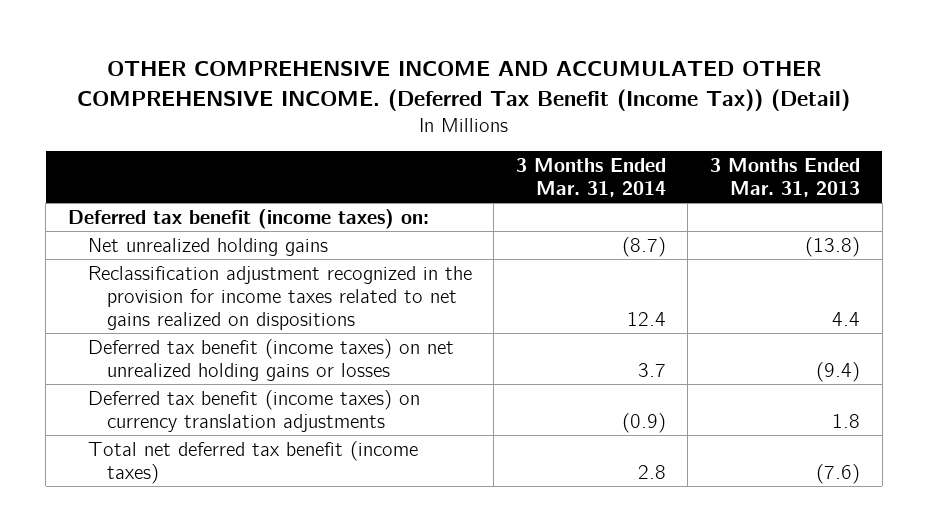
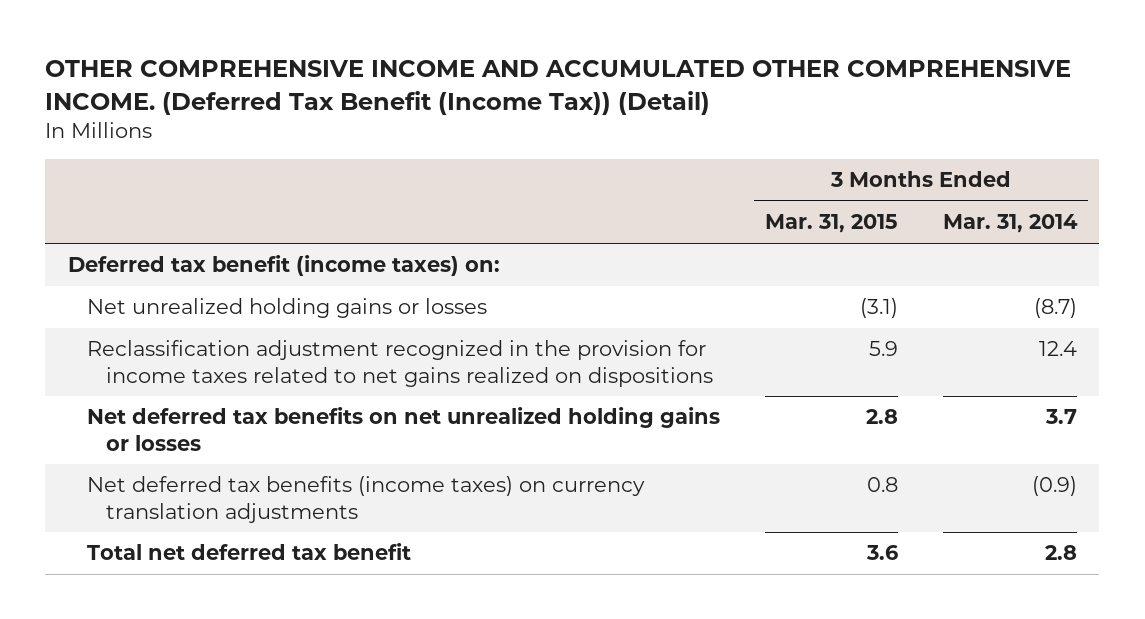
[710,157,861,197] 3 Months Ended Mar. 31, 2013 -> none
none -> [764,214,898,234] Mar. 31, 2015
[87,237,328,256] Net unrealized holding gains -> [86,298,487,319] Net unrealized holding gains or losses
[87,338,454,381] Deferred tax benefit (income taxes) on net unrealized holding gains or losses -> [86,407,720,451] Net deferred tax benefits on net unrealized holding gains or losses
[87,389,420,432] Deferred tax benefit (income taxes) on currency translation adjustments -> [86,476,645,523] Net deferred tax benefits (income taxes) on currency translation adjustments
[87,440,418,484] Total net deferred tax benefit (income taxes) -> [86,543,411,561] Total net deferred tax benefit

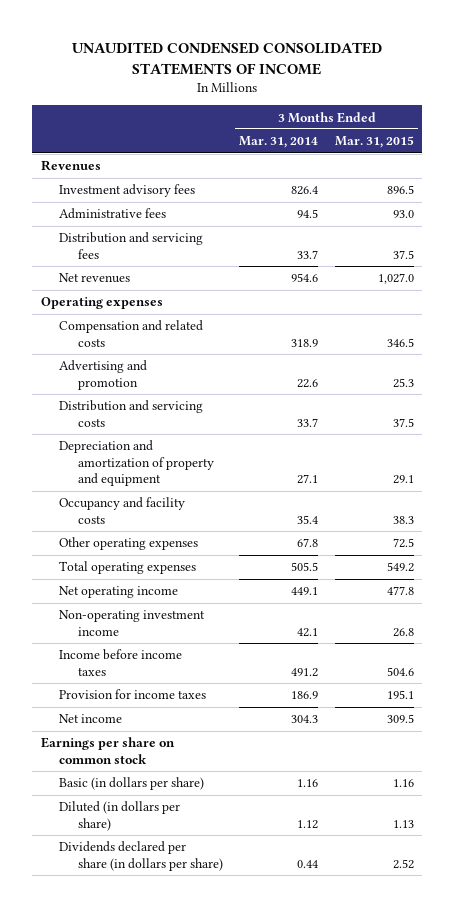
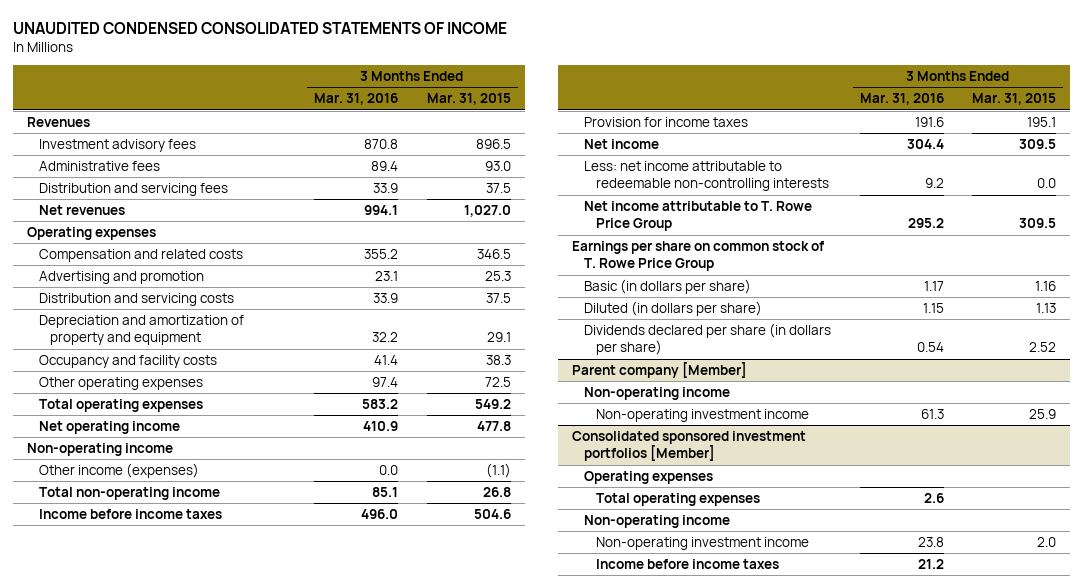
[239,136,319,149] Mar. 31, 2014 -> none
none -> [314,93,399,106] Mar. 31, 2016
none -> [27,443,174,457] Non-operating income
none -> [38,463,199,479] Other income (expenses)
[59,610,206,636] Non-operating investment income -> [38,487,220,501] Total non-operating income
none -> [584,161,829,192] Less: net income attributable to redeemable non-controlling interests
none -> [584,201,813,232] Net income attributable to T. Rowe Price Group
[40,737,175,764] Earnings per share on common stock -> [572,241,825,272] Earnings per share on common stock of T. Rowe Price Group
none -> [572,362,748,379] Parent company [Member]
none -> [584,387,731,401] Non-operating income
none -> [595,409,809,423] Non-operating investment income
none -> [572,431,807,462] Consolidated sponsored investment portfolios [Member]
none -> [584,471,714,485] Operating expenses
none -> [595,493,760,507] Total operating expenses
none -> [584,515,731,529] Non-operating income
none -> [595,537,809,551] Non-operating investment income
none -> [595,559,779,570] Income before income taxes

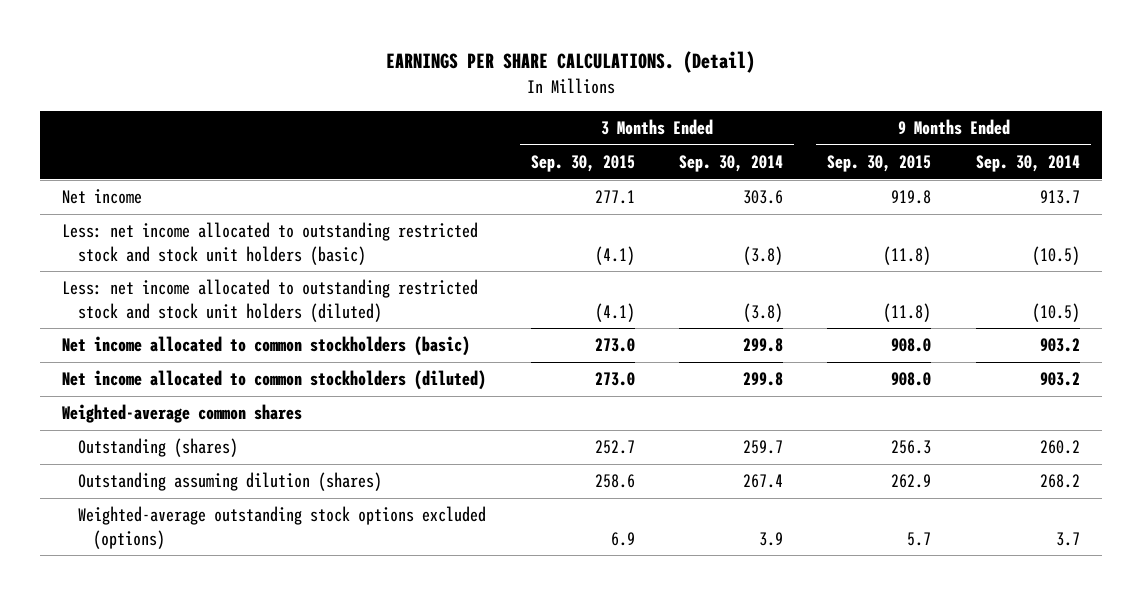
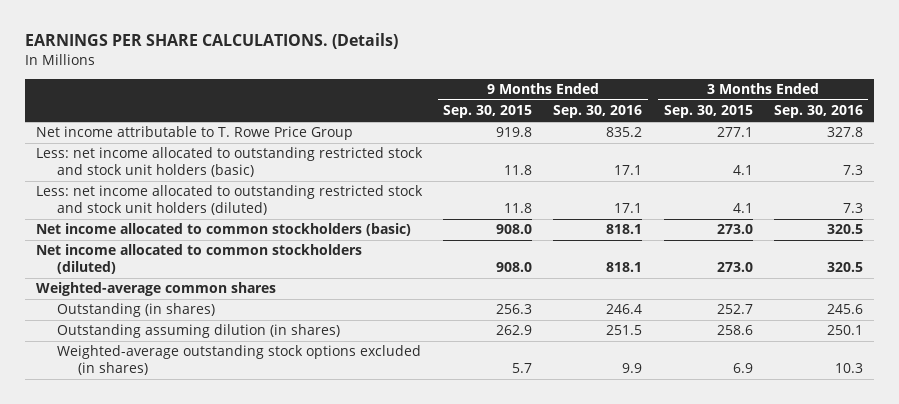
[386,51,756,74] EARNINGS PER SHARE CALCULATIONS. (Detail) -> [25,33,399,50] EARNINGS PER SHARE CALCULATIONS. (Details)
[679,155,784,173] Sep. 30, 2014 -> none
[975,155,1080,173] Sep. 30, 2014 -> none
none -> [553,105,643,119] Sep. 30, 2016
none -> [774,105,864,119] Sep. 30, 2016
[62,189,143,205] Net income -> [35,126,353,141] Net income attributable to T. Rowe Price Group
[594,245,635,265] (4.1) -> [732,165,753,176] 4.1
[883,245,932,265] (11.8) -> [504,165,533,176] 11.8
[594,302,635,322] (4.1) -> [732,203,753,214] 4.1
[883,302,932,322] (11.8) -> [504,203,533,214] 11.8
[77,438,238,458] Outstanding (shares) -> [56,303,215,318] Outstanding (in shares)
[77,472,382,492] Outstanding assuming dilution (shares) -> [56,324,340,339] Outstanding assuming dilution (in shares)
[77,506,486,549] Weighted-average outstanding stock options excluded (options) -> [56,345,421,376] Weighted-average outstanding stock options excluded (in shares)

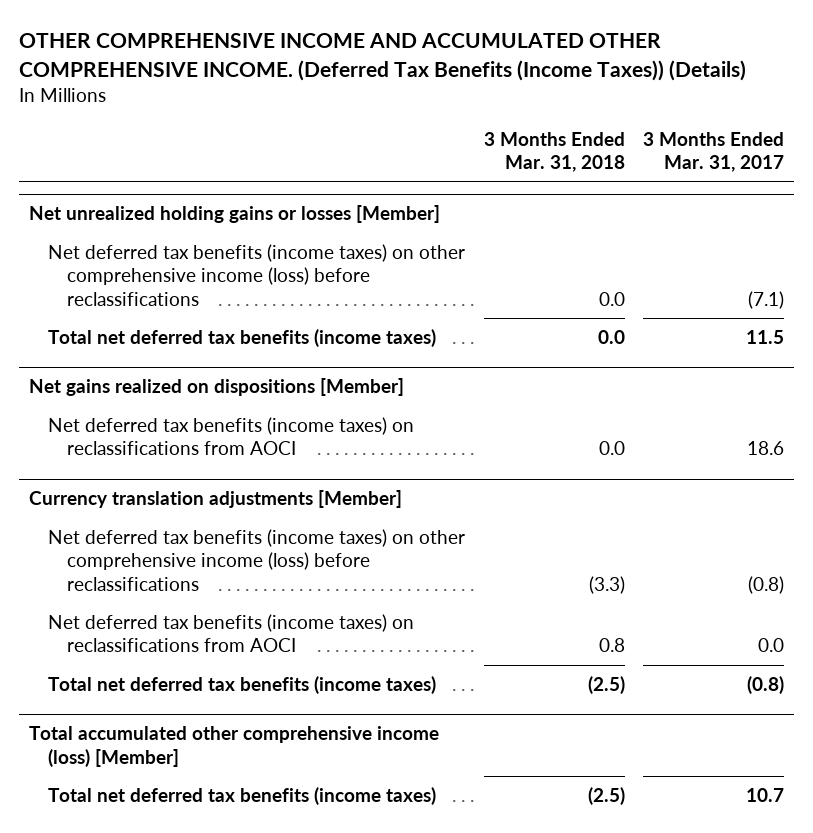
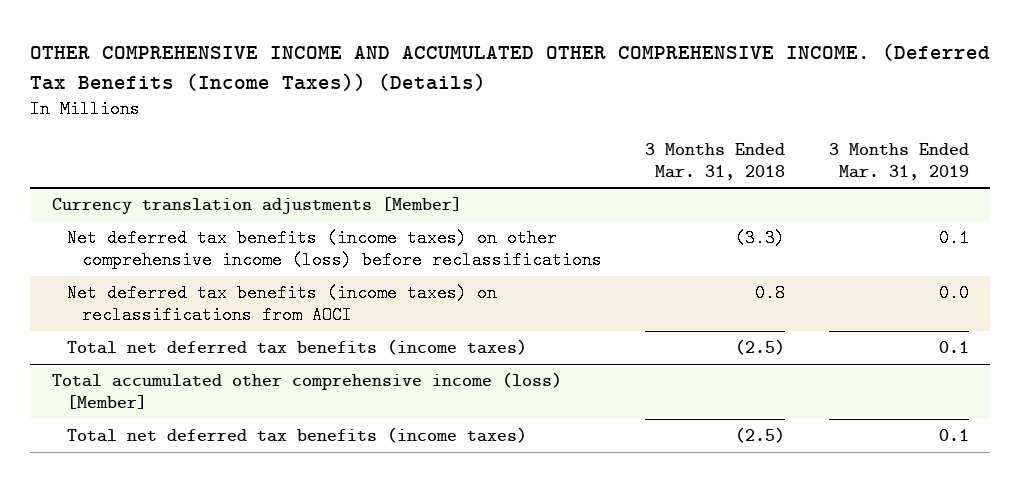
[643,131,785,173] 3 Months Ended Mar. 31, 2017 -> none
none -> [828,142,969,180] 3 Months Ended Mar. 31, 2019
[28,205,440,224] Net unrealized holding gains or losses [Member] -> none
[47,243,465,306] Net deferred tax benefits (income taxes) on other comprehensive income (loss) before reclassifications -> none
[47,328,436,347] Total net deferred tax benefits (income taxes) -> none
[28,378,404,397] Net gains realized on dispositions [Member] -> none
[47,416,414,456] Net deferred tax benefits (income taxes) on reclassifications from AOCI -> none

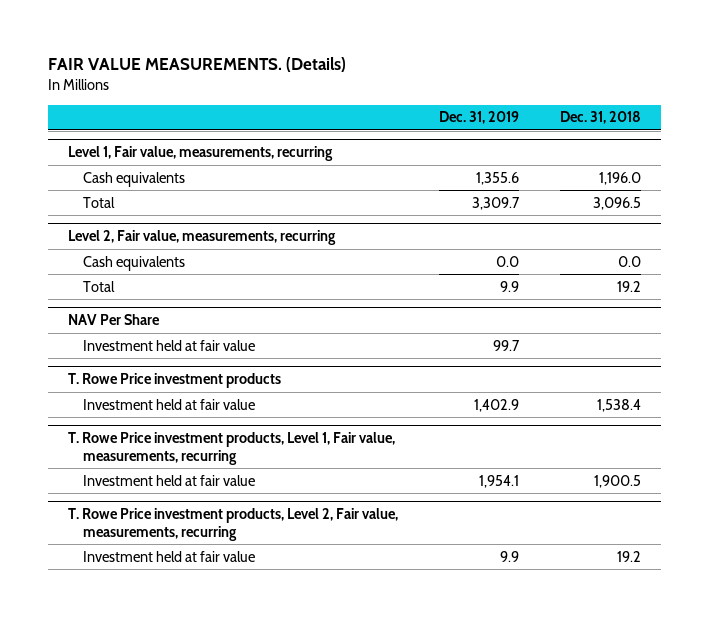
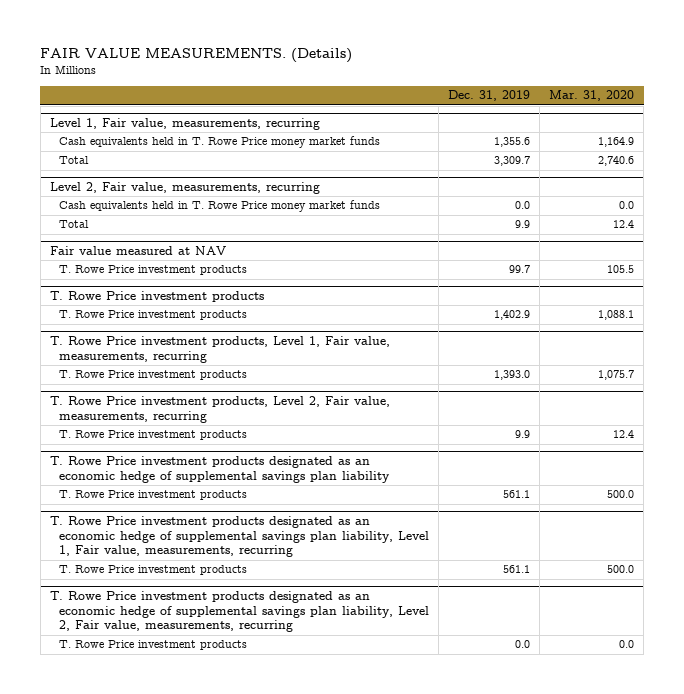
[559,111,641,125] Dec. 31, 2018 -> none
none -> [549,90,635,102] Mar. 31, 2020
[82,171,185,187] Cash equivalents -> [59,136,381,149] Cash equivalents held in T. Rowe Price money market funds
[82,255,185,271] Cash equivalents -> [59,200,381,213] Cash equivalents held in T. Rowe Price money market funds
[68,314,161,326] NAV Per Share -> [49,245,226,255] Fair value measured at NAV
[82,339,255,351] Investment held at fair value -> [59,265,248,276] T. Rowe Price investment products
[82,398,255,410] Investment held at fair value -> [59,310,248,321] T. Rowe Price investment products
[82,474,255,486] Investment held at fair value -> none
none -> [59,370,248,381] T. Rowe Price investment products
[82,550,255,562] Investment held at fair value -> [59,430,248,441] T. Rowe Price investment products
none -> [49,455,391,483] T. Rowe Price investment products designated as an economic hedge of supplemental savings plan liability
none -> [59,490,248,501] T. Rowe Price investment products
none -> [49,515,430,558] T. Rowe Price investment products designated as an economic hedge of supplemental savings plan liability, Level 1, Fair value, measurements, recurring
none -> [59,565,248,576] T. Rowe Price investment products
none -> [49,590,430,633] T. Rowe Price investment products designated as an economic hedge of supplemental savings plan liability, Level 2, Fair value, measurements, recurring
none -> [59,640,248,651] T. Rowe Price investment products

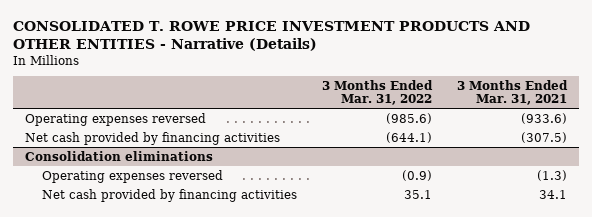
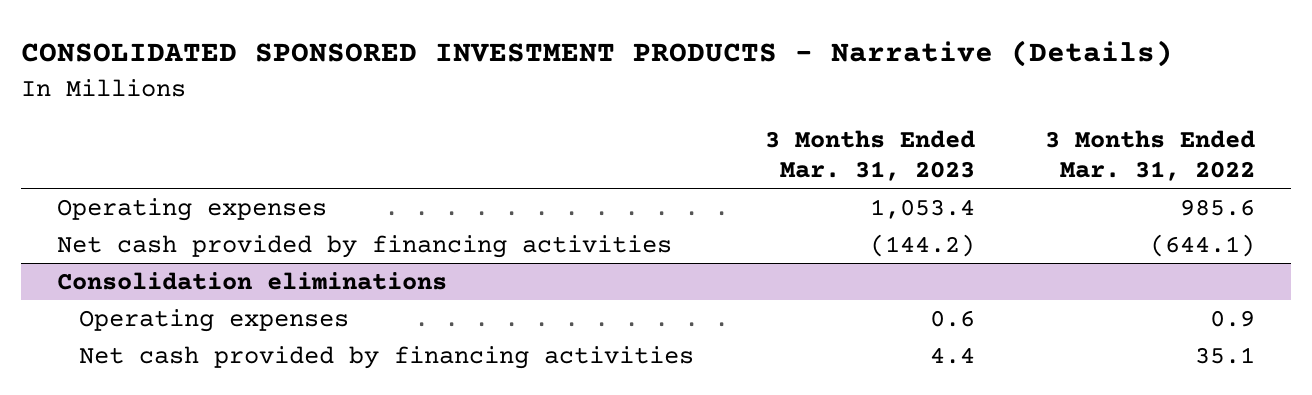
[13,21,531,51] CONSOLIDATED T. ROWE PRICE INVESTMENT PRODUCTS AND OTHER ENTITIES - Narrative (Details) -> [21,40,1174,68] CONSOLIDATED SPONSORED INVESTMENT PRODUCTS - Narrative (Details)
[456,79,568,106] 3 Months Ended Mar. 31, 2021 -> none
none -> [764,130,975,182] 3 Months Ended Mar. 31, 2023
[25,112,207,126] Operating expenses reversed -> [56,198,327,222] Operating expenses
[385,112,432,124] (985.6) -> [1180,199,1256,217] 985.6
[42,169,224,183] Operating expenses reversed -> [79,309,350,333] Operating expenses
[401,169,432,181] (0.9) -> [1210,310,1256,328] 0.9

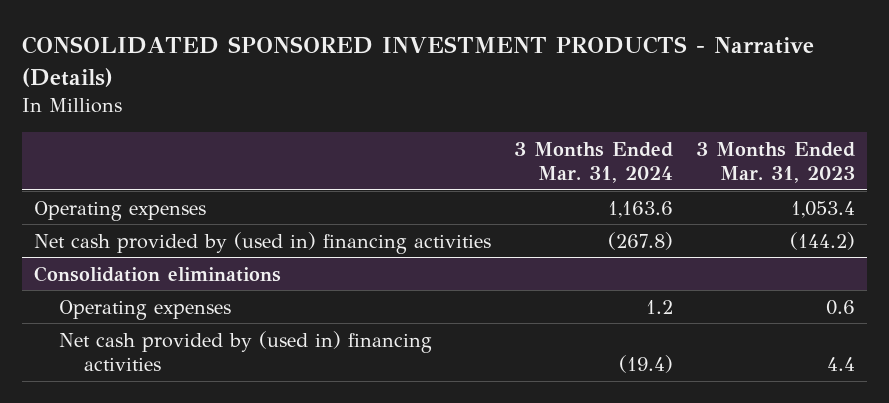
[1045,130,1256,182] 3 Months Ended Mar. 31, 2022 -> none
none -> [513,141,673,183] 3 Months Ended Mar. 31, 2024
[56,235,672,259] Net cash provided by financing activities -> [33,231,491,254] Net cash provided by (used in) financing activities
[79,346,695,370] Net cash provided by financing activities -> [59,330,433,371] Net cash provided by (used in) financing activities

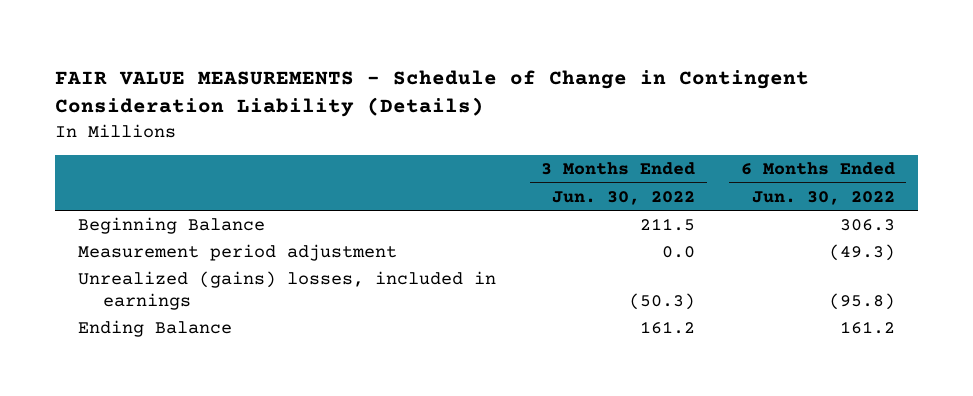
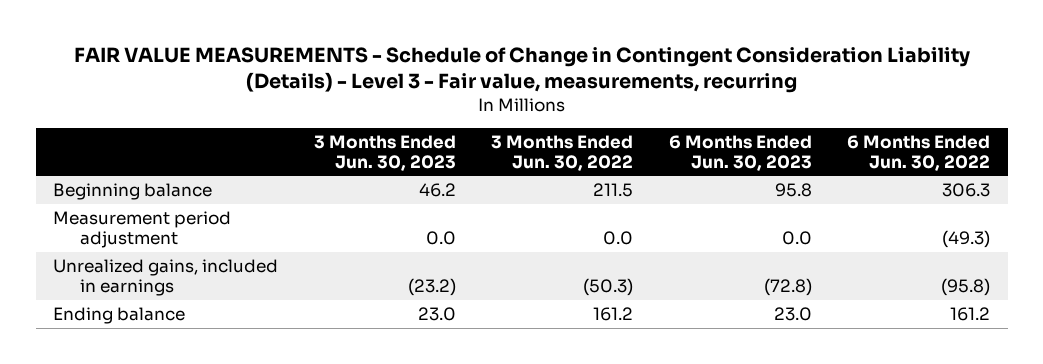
[55,69,810,118] FAIR VALUE MEASUREMENTS - Schedule of Change in Contingent Consideration Liability (Details) -> [73,46,970,94] FAIR VALUE MEASUREMENTS - Schedule of Change in Contingent Consideration Liability (Details) - Level 3 - Fair value, measurements, recurring
none -> [313,134,456,171] 3 Months Ended Jun. 30, 2023
none -> [668,134,812,171] 6 Months Ended Jun. 30, 2023
[77,217,265,235] Beginning Balance -> [53,183,213,201] Beginning balance
[77,271,496,311] Unrealized (gains) losses, included in earnings -> [53,259,279,296] Unrealized gains, included in earnings
[77,320,232,338] Ending Balance -> [53,307,186,325] Ending balance

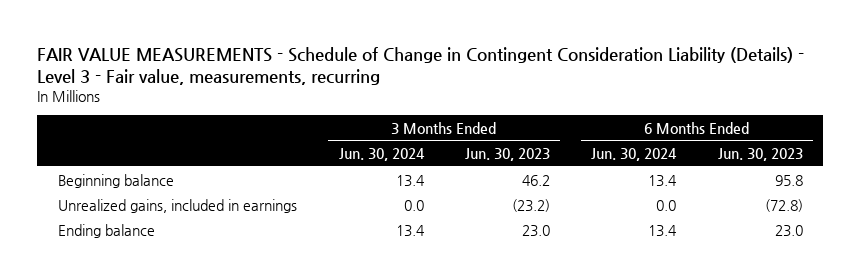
[491,134,634,171] 3 Months Ended Jun. 30, 2022 -> none
[846,134,990,171] 6 Months Ended Jun. 30, 2022 -> none
none -> [338,148,425,162] Jun. 30, 2024
none -> [591,148,678,162] Jun. 30, 2024
[53,211,232,248] Measurement period adjustment -> none

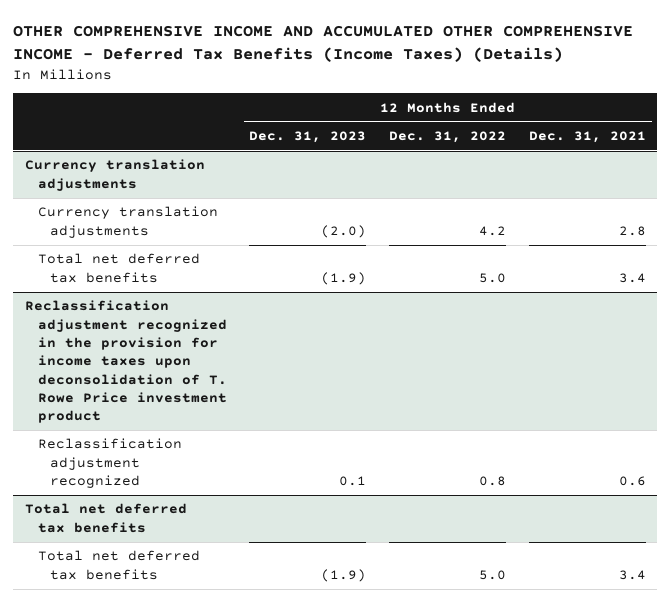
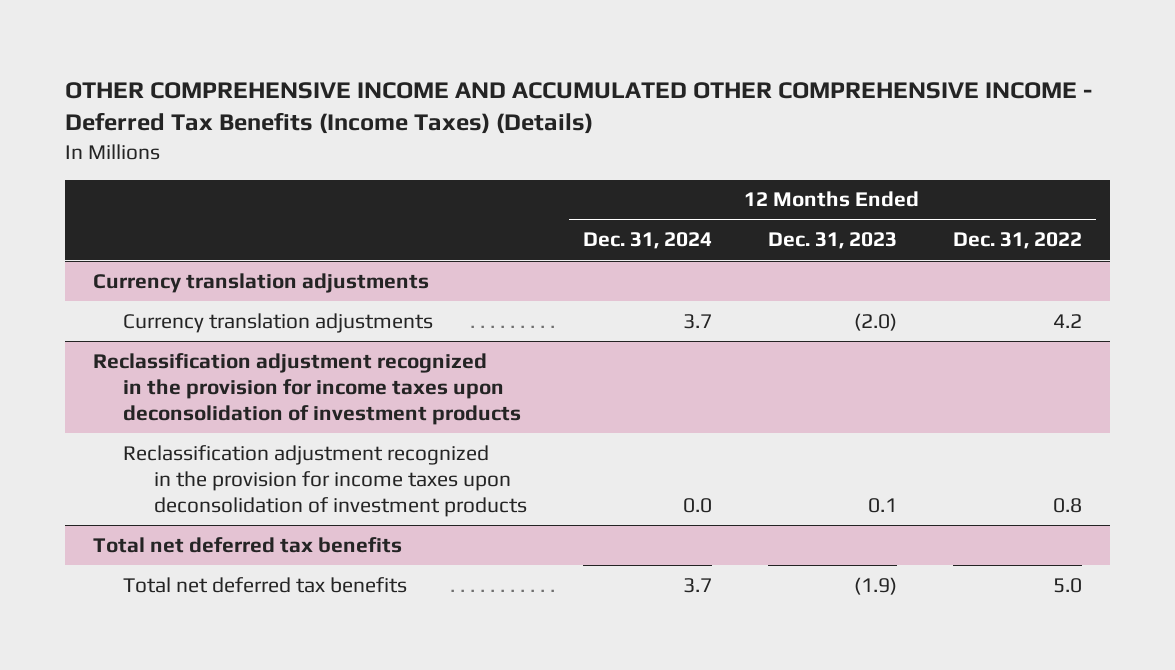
[529,130,647,143] Dec. 31, 2021 -> none
none -> [582,232,712,250] Dec. 31, 2024
[37,253,200,283] Total net deferred tax benefits -> none
[24,300,227,424] Reclassification adjustment recognized in the provision for income taxes upon deconsolidation of T. Rowe Price investment product -> [92,352,522,425] Reclassification adjustment recognized in the provision for income taxes upon deconsolidation of investment products
[37,438,182,489] Reclassification adjustment recognized -> [123,444,527,517] Reclassification adjustment recognized in the provision for income taxes upon deconsolidation of investment products

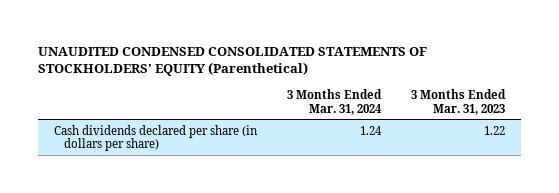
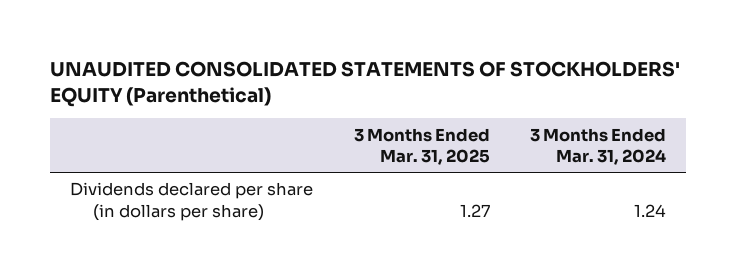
[38,46,428,77] UNAUDITED CONDENSED CONSOLIDATED STATEMENTS OF STOCKHOLDERS' EQUITY (Parenthetical) -> [50,60,681,107] UNAUDITED CONSOLIDATED STATEMENTS OF STOCKHOLDERS' EQUITY (Parenthetical)
[411,89,507,115] 3 Months Ended Mar. 31, 2023 -> none
none -> [353,127,490,165] 3 Months Ended Mar. 31, 2025
[53,124,258,152] Cash dividends declared per share (in dollars per share) -> [70,182,314,221] Dividends declared per share (in dollars per share)

